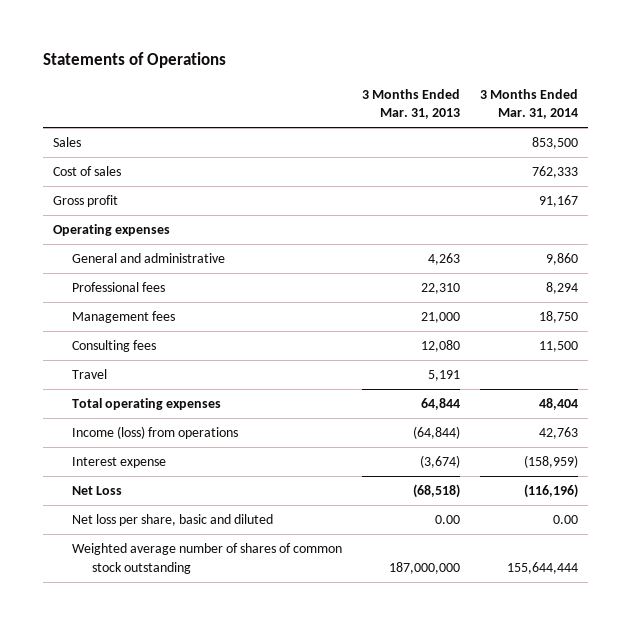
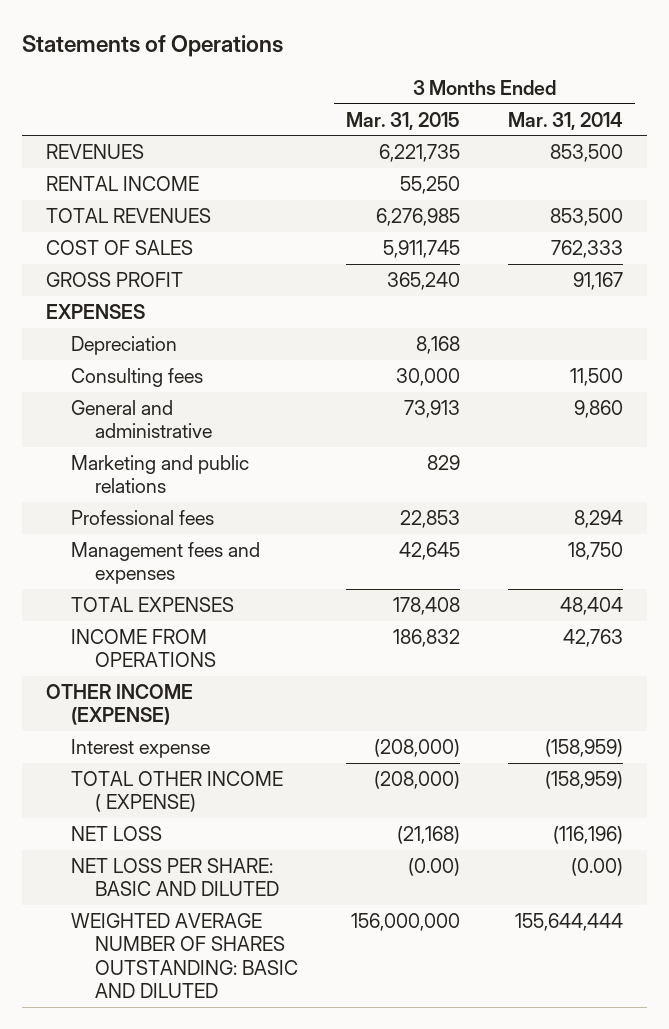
[362,88,461,119] 3 Months Ended Mar. 31, 2013 -> none
none -> [346,111,461,130] Mar. 31, 2015
none -> [45,144,144,160] REVENUES
none -> [45,176,199,192] RENTAL INCOME
[53,137,82,148] Sales -> [45,208,211,224] TOTAL REVENUES
[53,166,122,177] Cost of sales -> [45,240,193,256] COST OF SALES
[53,195,119,208] Gross profit -> [45,272,183,288] GROSS PROFIT
[53,224,171,237] Operating expenses -> [45,304,145,320] EXPENSES
none -> [70,336,177,356] Depreciation
[72,340,157,353] Consulting fees -> [70,368,203,388] Consulting fees
none -> [70,455,249,494] Marketing and public relations
[72,369,108,380] Travel -> none
[72,311,176,324] Management fees -> [70,542,260,585] Management fees and expenses
[72,398,222,411] Total operating expenses -> [70,597,234,613] TOTAL EXPENSES
[72,426,239,440] Income (loss) from operations -> [70,629,217,668] INCOME FROM OPERATIONS
none -> [45,684,193,726] OTHER INCOME (EXPENSE)
none -> [70,771,283,813] TOTAL OTHER INCOME ( EXPENSE)
[72,486,123,496] Net Loss -> [70,826,162,842] NET LOSS
[72,514,274,527] Net loss per share, basic and diluted -> [70,858,280,897] NET LOSS PER SHARE: BASIC AND DILUTED
[552,515,578,525] 0.00 -> [571,858,624,877] (0.00)
[72,543,343,574] Weighted average number of shares of common stock outstanding -> [70,913,299,998] WEIGHTED AVERAGE NUMBER OF SHARES OUTSTANDING: BASIC AND DILUTED

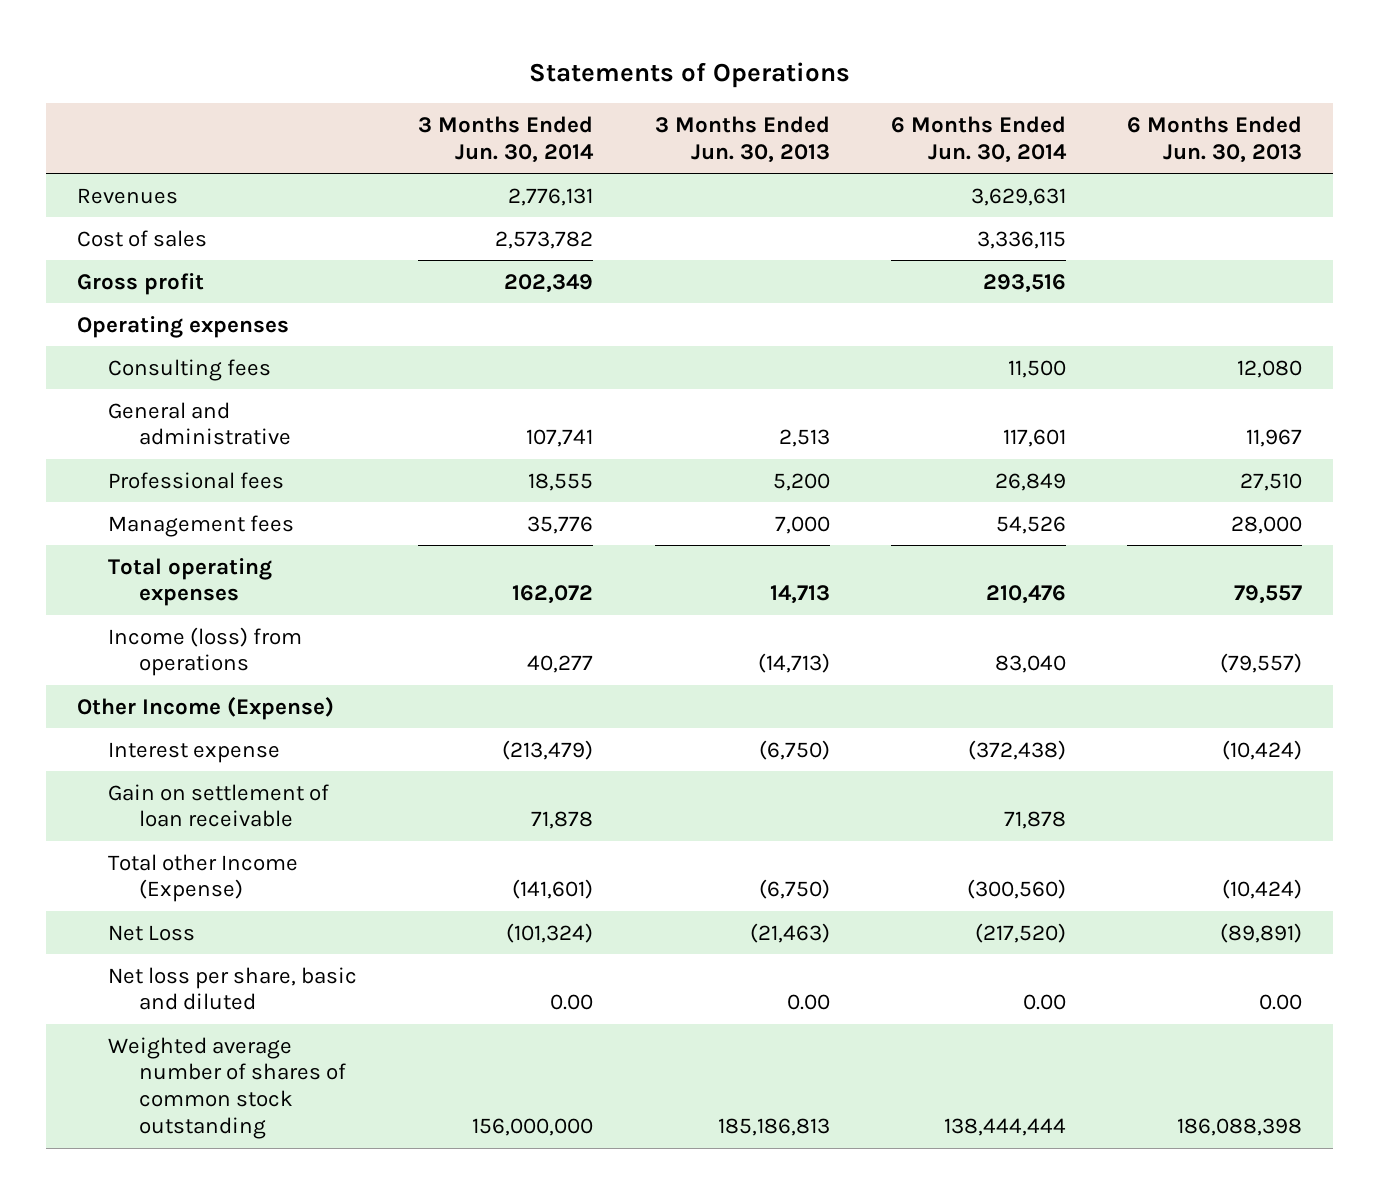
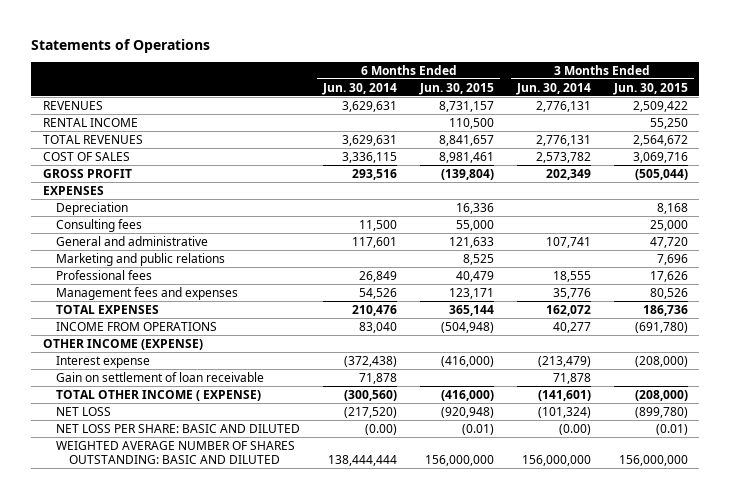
[654,116,830,163] 3 Months Ended Jun. 30, 2013 -> none
[1127,116,1303,163] 6 Months Ended Jun. 30, 2013 -> none
none -> [418,82,494,95] Jun. 30, 2015
none -> [612,82,688,95] Jun. 30, 2015
none -> [42,100,103,110] REVENUES
none -> [42,117,138,127] RENTAL INCOME
[76,187,178,204] Revenues -> [42,134,143,144] TOTAL REVENUES
[76,229,207,247] Cost of sales -> [42,151,130,161] COST OF SALES
[76,272,204,295] Gross profit -> [42,168,132,178] GROSS PROFIT
[76,315,289,338] Operating expenses -> [42,185,104,195] EXPENSES
none -> [56,201,129,215] Depreciation
none -> [56,252,226,266] Marketing and public relations
[107,514,294,537] Management fees -> [56,286,239,300] Management fees and expenses
[107,557,272,607] Total operating expenses -> [56,304,160,314] TOTAL EXPENSES
[107,626,302,677] Income (loss) from operations -> [56,321,218,331] INCOME FROM OPERATIONS
[76,696,334,720] Other Income (Expense) -> [42,338,203,350] OTHER INCOME (EXPENSE)
[107,853,298,903] Total other Income (Expense) -> [56,389,262,401] TOTAL OTHER INCOME ( EXPENSE)
[107,924,195,941] Net Loss -> [56,406,112,416] NET LOSS
[107,966,357,1011] Net loss per share, basic and diluted -> [56,423,301,433] NET LOSS PER SHARE: BASIC AND DILUTED
[550,994,594,1011] 0.00 -> [558,423,591,435] (0.00)
[1023,994,1067,1011] 0.00 -> [365,423,398,435] (0.00)
[107,1036,347,1139] Weighted average number of shares of common stock outstanding -> [56,440,296,464] WEIGHTED AVERAGE NUMBER OF SHARES OUTSTANDING: BASIC AND DILUTED

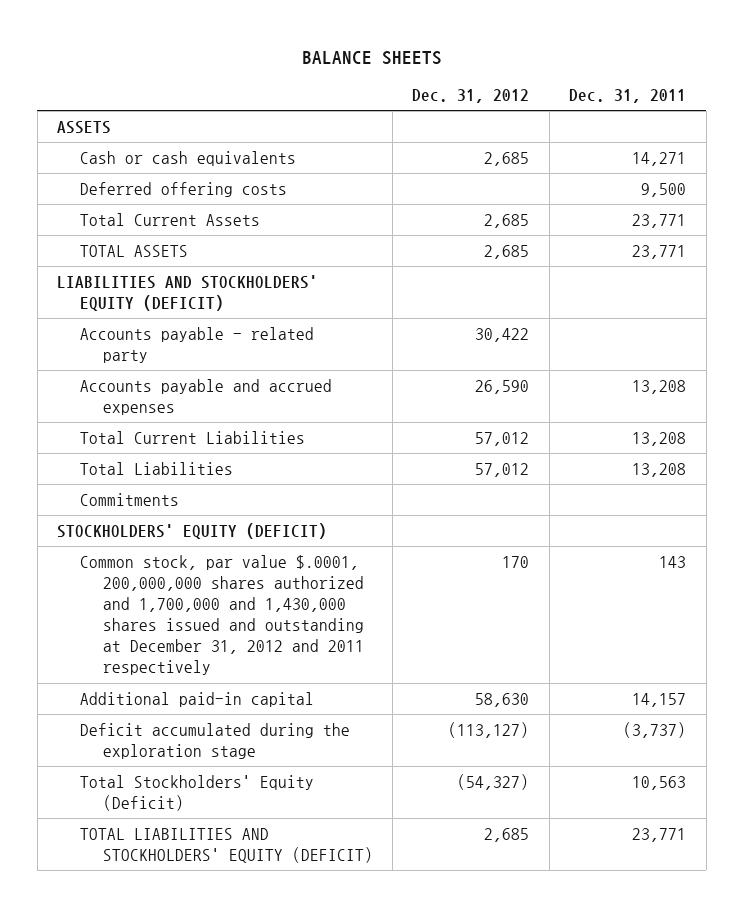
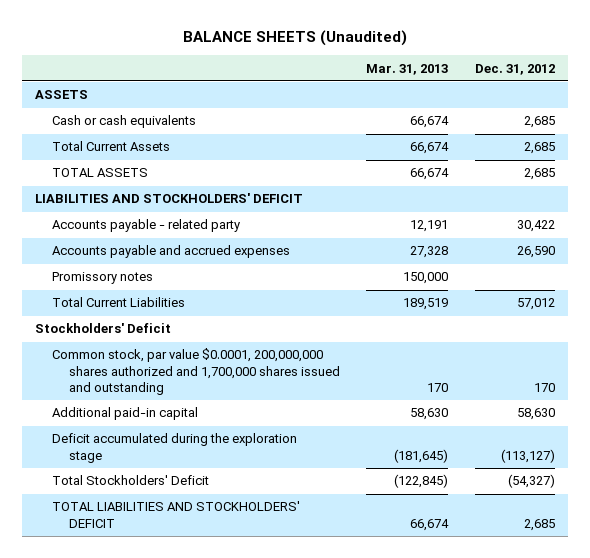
[301,50,442,65] BALANCE SHEETS -> [183,30,408,47] BALANCE SHEETS (Unaudited)
[569,89,687,104] Dec. 31, 2011 -> none
none -> [366,63,449,75] Mar. 31, 2013
[79,181,287,197] Deferred offering costs -> none
[57,274,319,311] LIABILITIES AND STOCKHOLDERS' EQUITY (DEFICIT) -> [35,193,304,204] LIABILITIES AND STOCKHOLDERS' DEFICIT
none -> [52,272,154,285] Promissory notes
[79,461,233,475] Total Liabilities -> none
[79,492,179,506] Commitments -> none
[57,522,328,539] STOCKHOLDERS' EQUITY (DEFICIT) -> [35,323,172,334] Stockholders' Deficit
[79,554,364,676] Common stock, par value $.0001, 200,000,000 shares authorized and 1,700,000 and 1,430,000 shares issued and outstanding at December 31, 2012 and 2011 respectively -> [52,348,340,396] Common stock, par value $0.0001, 200,000,000 shares authorized and 1,700,000 shares issued and outstanding
[79,774,314,811] Total Stockholders' Equity (Deficit) -> [52,475,210,486] Total Stockholders' Deficit
[79,827,373,863] TOTAL LIABILITIES AND STOCKHOLDERS' EQUITY (DEFICIT) -> [52,501,301,528] TOTAL LIABILITIES AND STOCKHOLDERS' DEFICIT

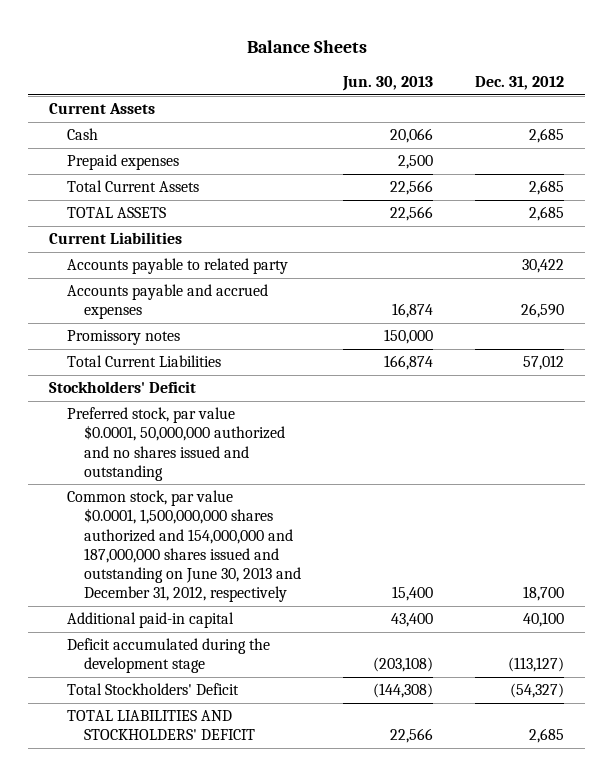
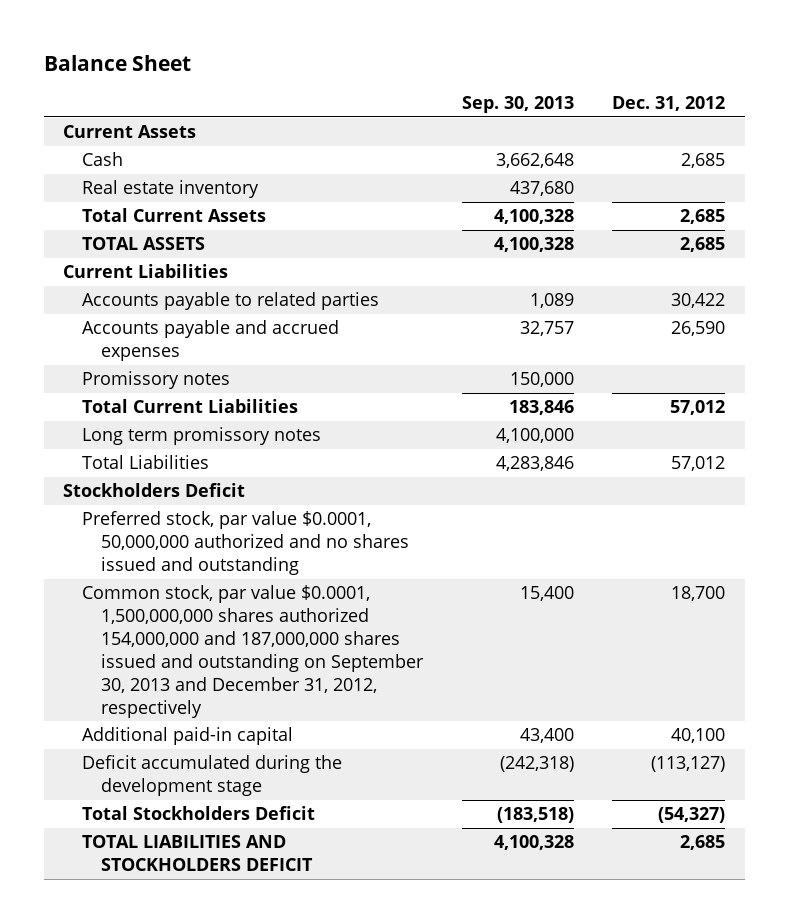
[246,39,367,53] Balance Sheets -> [43,55,191,72] Balance Sheet
[342,75,434,91] Jun. 30, 2013 -> none
none -> [461,96,574,114] Sep. 30, 2013
[66,154,179,171] Prepaid expenses -> none
none -> [81,180,259,199] Real estate inventory
[66,258,288,275] Accounts payable to related party -> [81,292,379,311] Accounts payable to related parties
none -> [81,427,321,446] Long term promissory notes
none -> [81,455,209,470] Total Liabilities
[49,381,197,394] Stockholders' Deficit -> [63,483,246,498] Stockholders Deficit
[66,490,302,602] Common stock, par value $0.0001, 1,500,000,000 shares authorized and 154,000,000 and 187,000,000 shares issued and outstanding on June 30, 2013 and December 31, 2012, respectively -> [81,585,424,718] Common stock, par value $0.0001, 1,500,000,000 shares authorized 154,000,000 and 187,000,000 shares issued and outstanding on September 30, 2013 and December 31, 2012, respectively
[66,683,239,696] Total Stockholders' Deficit -> [81,806,315,821] Total Stockholders Deficit
[66,710,256,741] TOTAL LIABILITIES AND STOCKHOLDERS' DEFICIT -> [81,835,313,872] TOTAL LIABILITIES AND STOCKHOLDERS DEFICIT

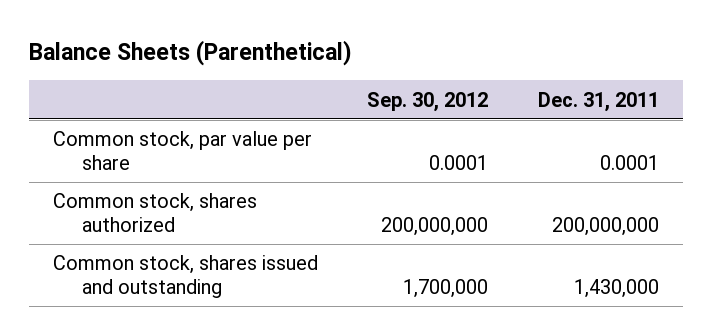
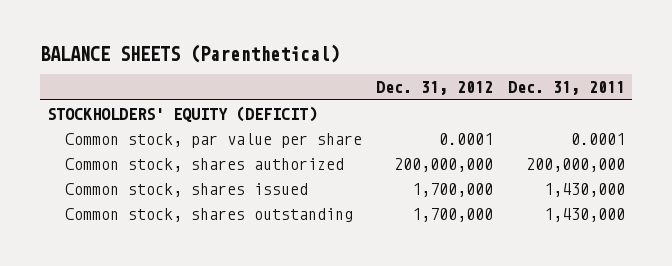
[28,40,352,67] Balance Sheets (Parenthetical) -> [39,43,340,63] BALANCE SHEETS (Parenthetical)
[367,91,489,112] Sep. 30, 2012 -> none
none -> [376,81,494,96] Dec. 31, 2012
none -> [46,105,317,122] STOCKHOLDERS' EQUITY (DEFICIT)
[53,255,319,298] Common stock, shares issued and outstanding -> [64,182,308,197] Common stock, shares issued
none -> [64,207,353,222] Common stock, shares outstanding

